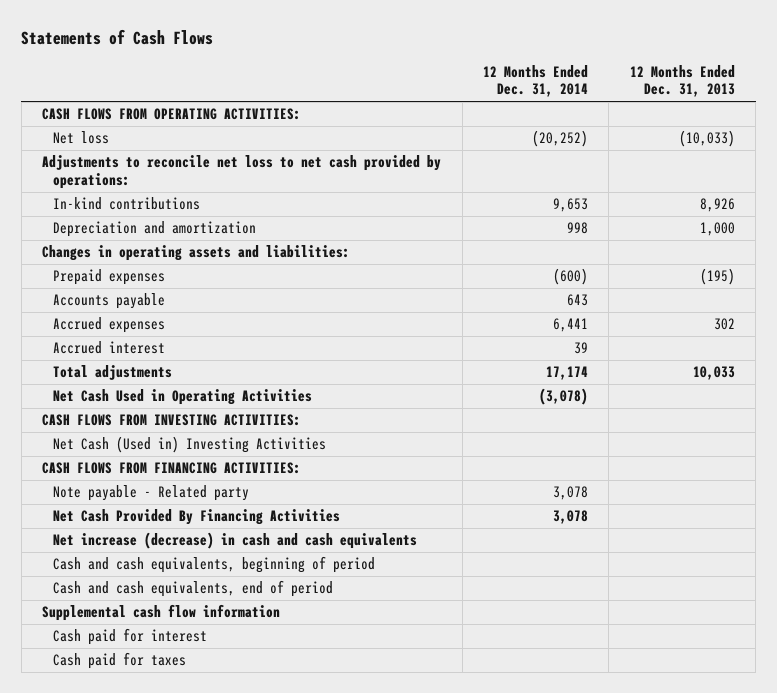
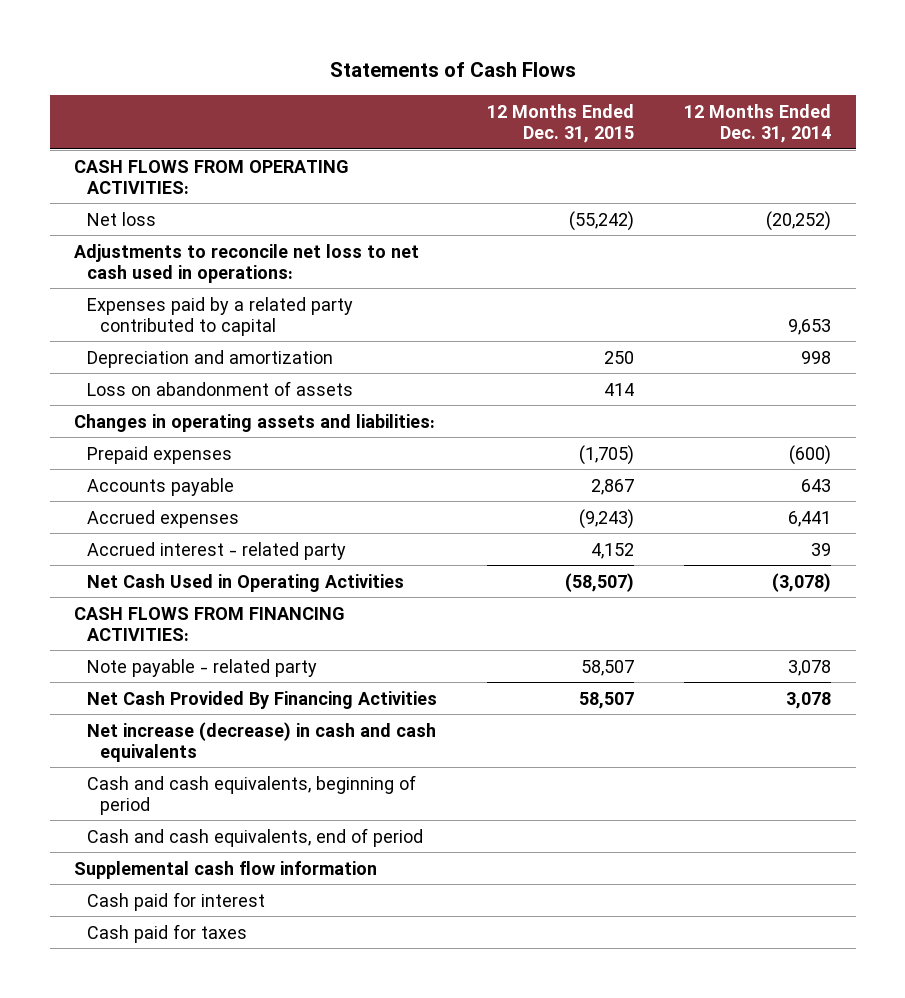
[629,64,735,98] 12 Months Ended Dec. 31, 2013 -> none
none -> [487,103,635,143] 12 Months Ended Dec. 31, 2015
[42,155,442,190] Adjustments to reconcile net loss to net cash provided by operations: -> [74,243,420,283] Adjustments to reconcile net loss to net cash used in operations:
[53,197,201,211] In-kind contributions -> [87,296,354,336] Expenses paid by a related party contributed to capital
none -> [87,380,354,396] Loss on abandonment of assets
[53,365,173,381] Total adjustments -> none
[53,341,166,355] Accrued interest -> [87,541,347,560] Accrued interest - related party
[42,414,302,427] CASH FLOWS FROM INVESTING ACTIVITIES: -> none
[53,436,327,454] Net Cash (Used in) Investing Activities -> none
[53,485,250,502] Note payable - Related party -> [87,658,318,677] Note payable - related party

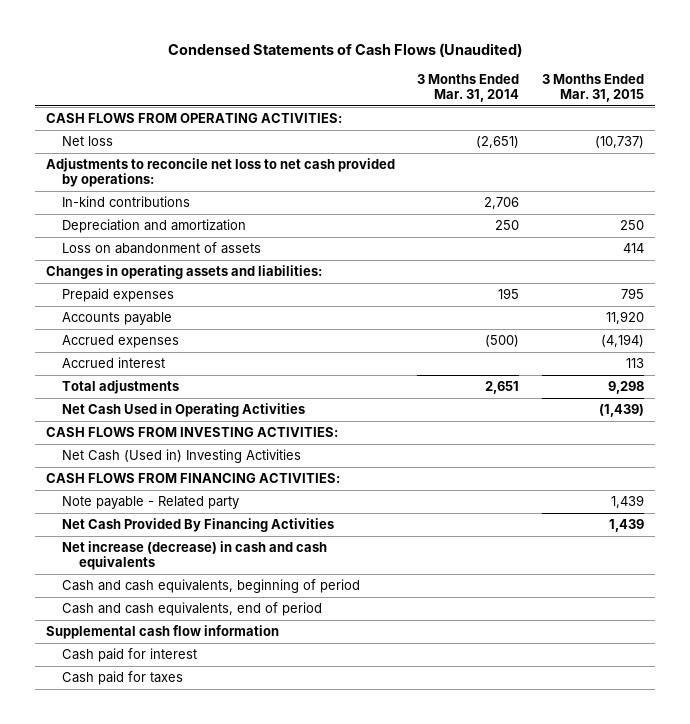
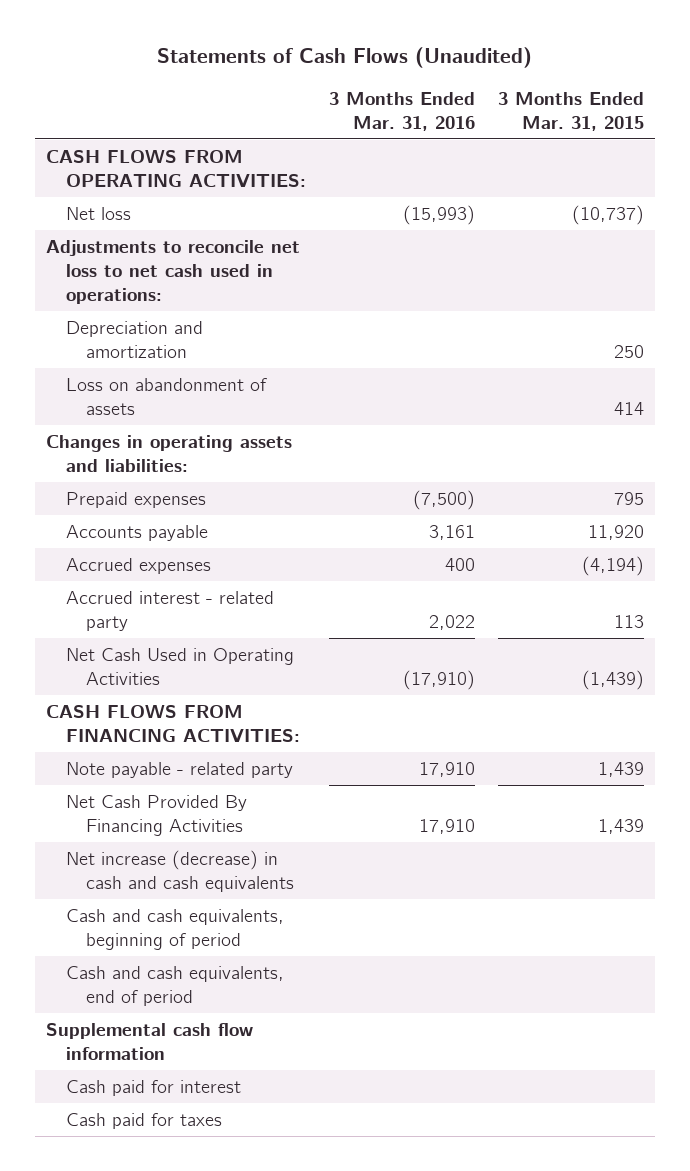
[167,42,522,57] Condensed Statements of Cash Flows (Unaudited) -> [156,47,532,69] Statements of Cash Flows (Unaudited)
[417,73,520,102] 3 Months Ended Mar. 31, 2014 -> none
none -> [329,91,476,131] 3 Months Ended Mar. 31, 2016
[62,196,191,208] In-kind contributions -> none
[45,158,395,188] Adjustments to reconcile net loss to net cash provided by operations: -> [46,240,301,304] Adjustments to reconcile net loss to net cash used in operations:
[62,380,180,395] Total adjustments -> none
[62,357,166,369] Accrued interest -> [66,591,275,631] Accrued interest - related party
[45,427,338,438] CASH FLOWS FROM INVESTING ACTIVITIES: -> none
[62,449,302,464] Net Cash (Used in) Investing Activities -> none
[62,496,240,510] Note payable - Related party -> [66,762,294,779] Note payable - related party

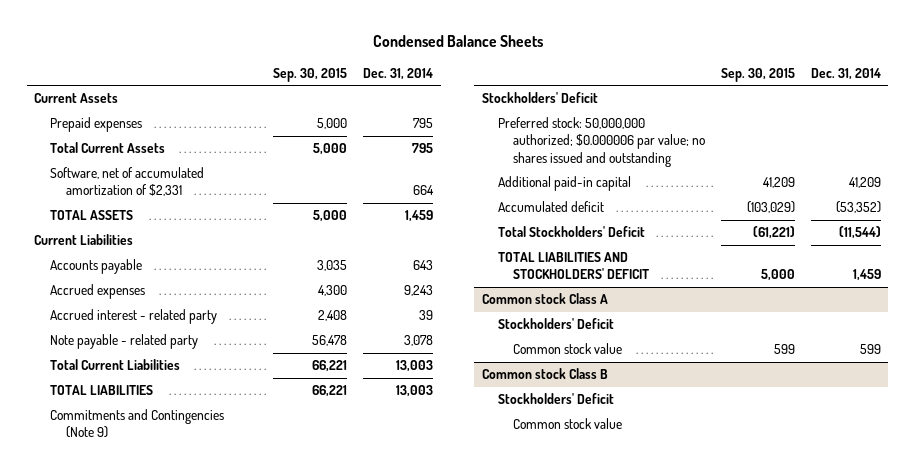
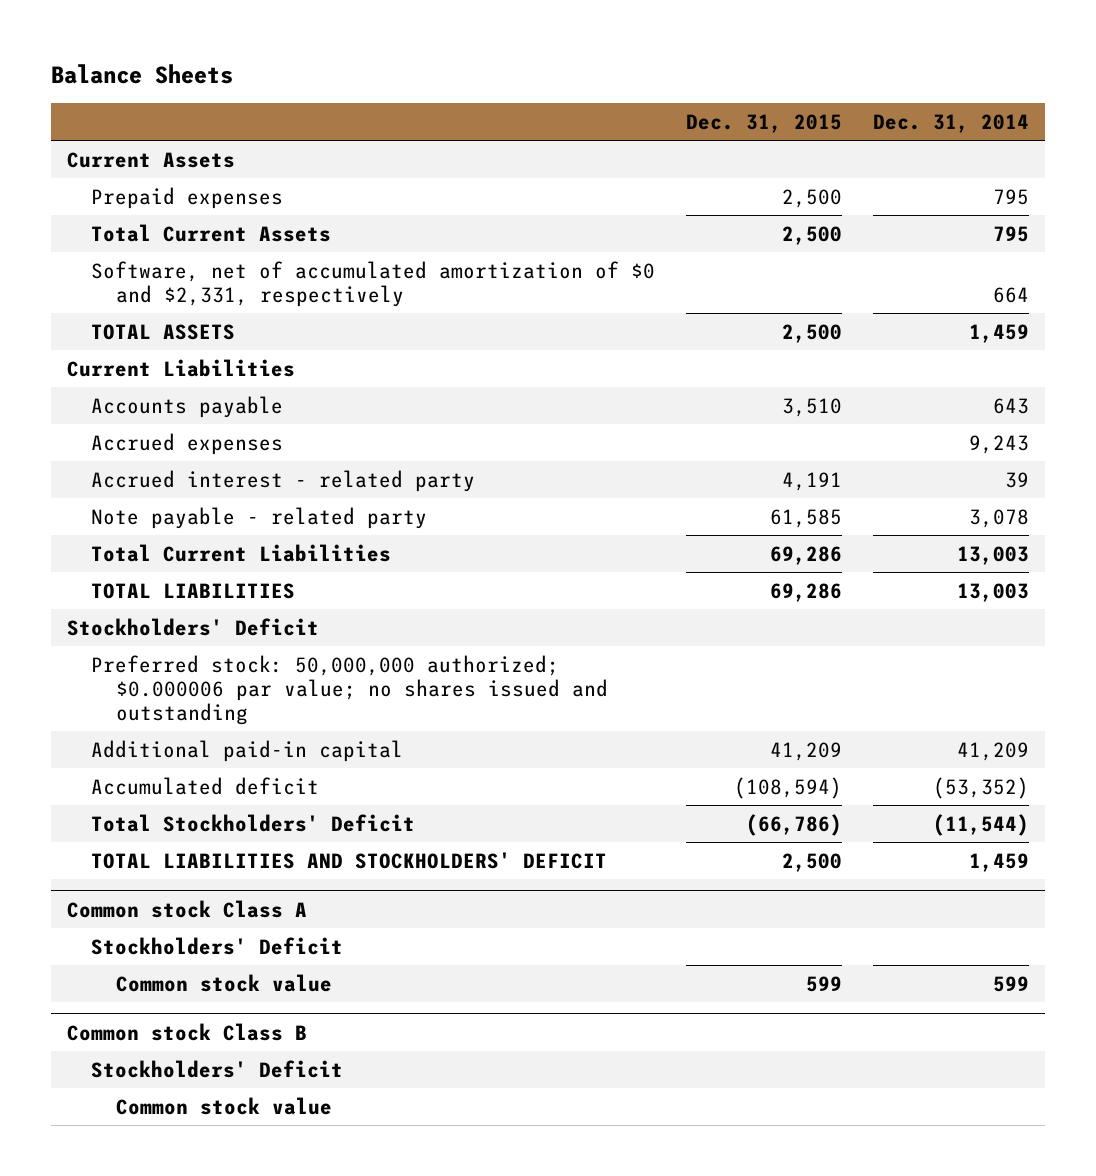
[372,35,543,48] Condensed Balance Sheets -> [51,63,234,84] Balance Sheets
[273,67,348,82] Sep. 30, 2015 -> none
none -> [686,114,843,134] Dec. 31, 2015
[50,167,205,197] Software, net of accumulated amortization of $2,331 -> [91,260,656,307] Software, net of accumulated amortization of $0 and $2,331, respectively
[50,409,225,439] Commitments and Contingencies (Note 9) -> none

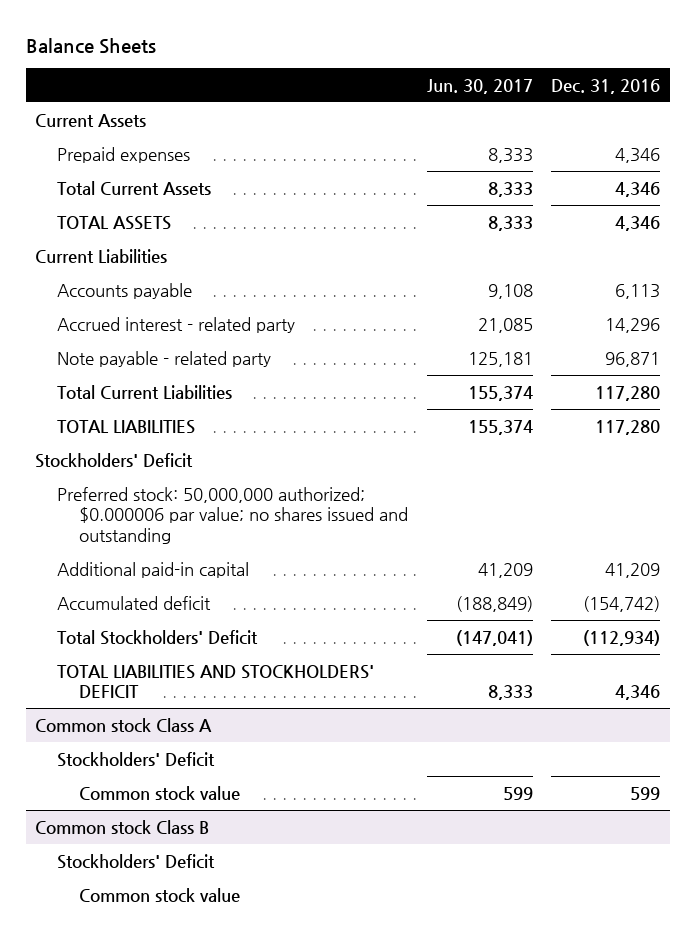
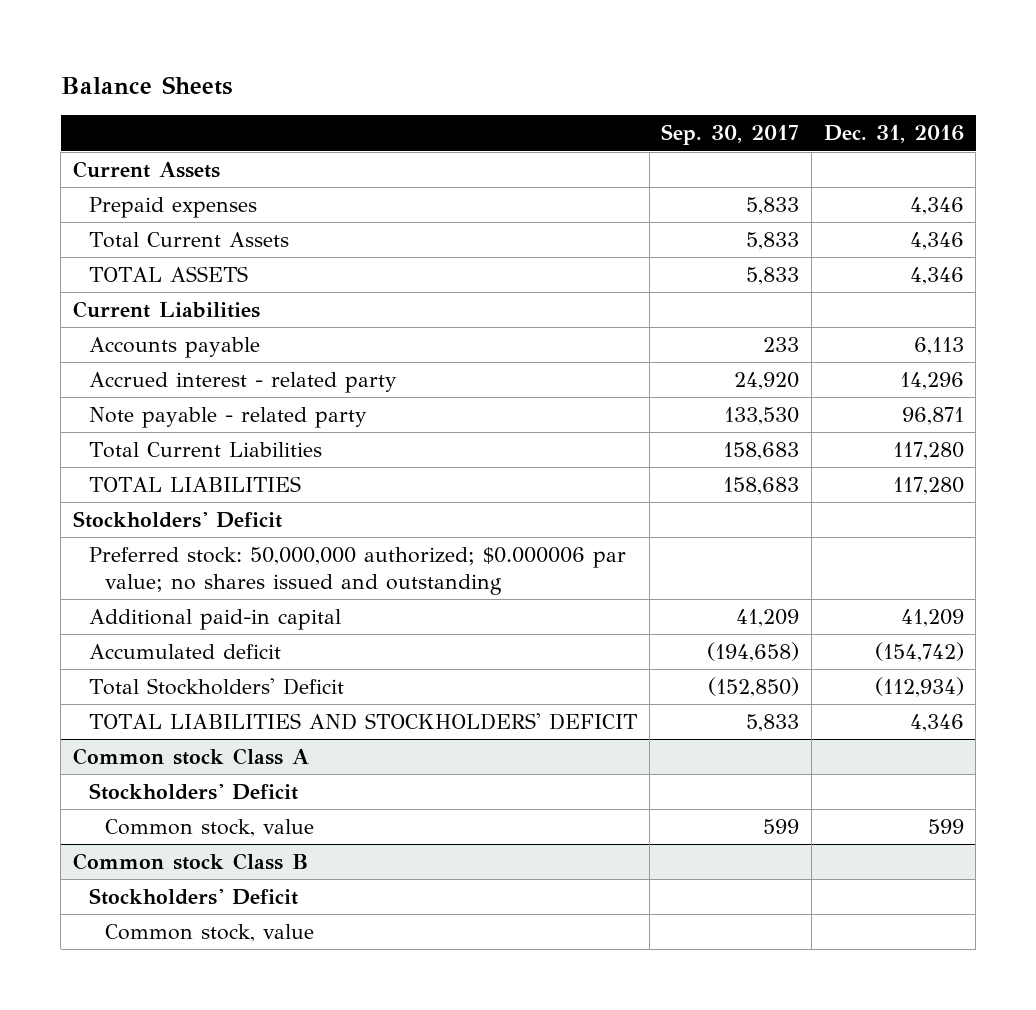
[426,78,533,94] Jun. 30, 2017 -> none
none -> [661,124,800,146] Sep. 30, 2017
[79,785,241,801] Common stock value -> [105,819,315,838] Common stock, value
[79,887,241,903] Common stock value -> [105,924,315,943] Common stock, value

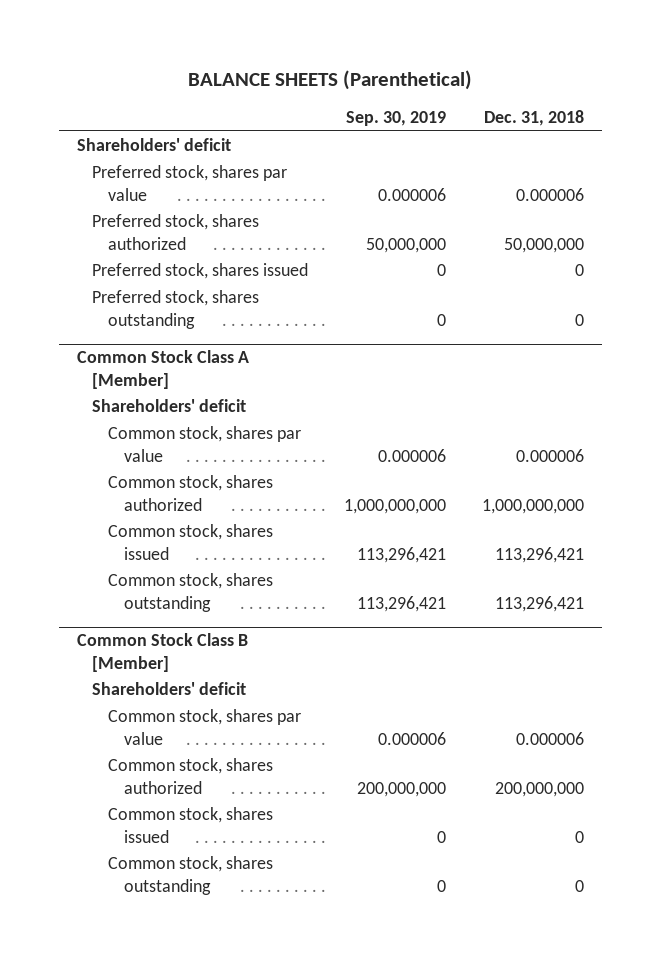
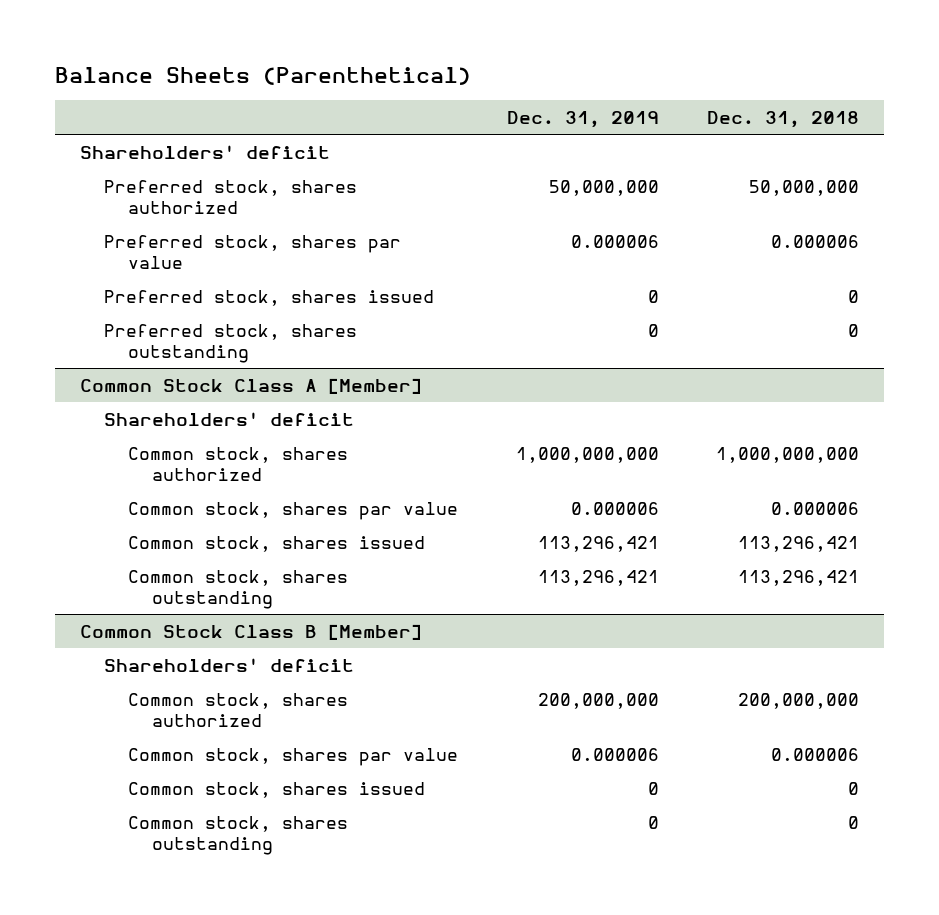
[188,70,473,91] BALANCE SHEETS (Parenthetical) -> [55,66,472,85] Balance Sheets (Parenthetical)
[346,110,447,126] Sep. 30, 2019 -> none
none -> [506,111,659,129] Dec. 31, 2019
[92,165,288,201] Preferred stock, shares par value -> [103,234,401,270] Preferred stock, shares par value
[107,426,301,462] Common stock, shares par value -> [127,501,458,520] Common stock, shares par value
[107,709,301,745] Common stock, shares par value -> [127,747,458,766] Common stock, shares par value

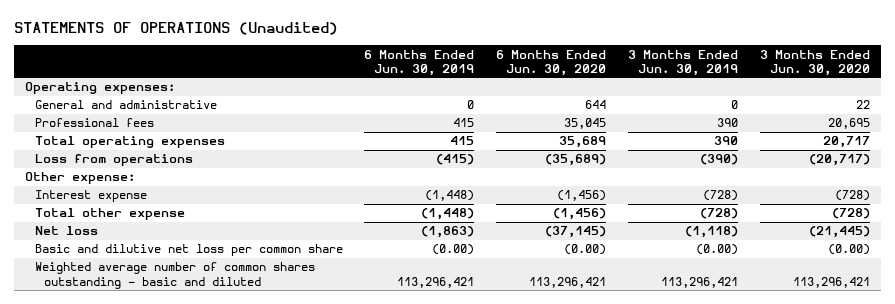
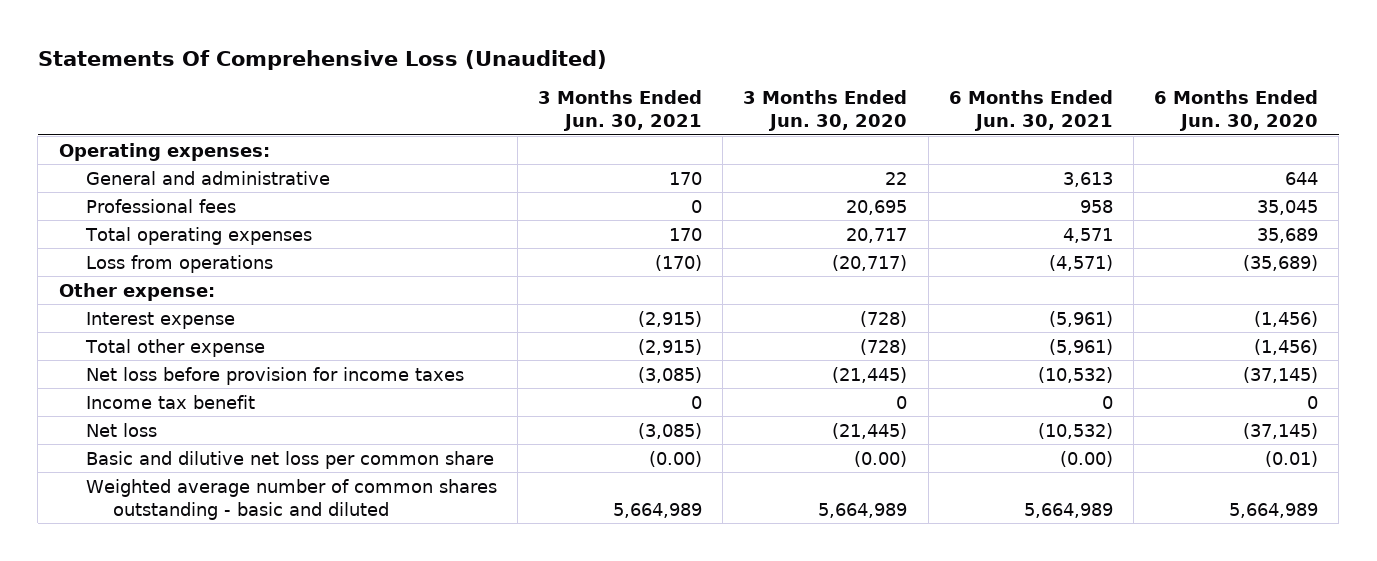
[14,22,339,36] STATEMENTS OF OPERATIONS (Unaudited) -> [37,49,607,70] Statements Of Comprehensive Loss (Unaudited)
[364,49,475,77] 6 Months Ended Jun. 30, 2019 -> none
[628,49,739,77] 3 Months Ended Jun. 30, 2019 -> none
none -> [538,90,703,132] 3 Months Ended Jun. 30, 2021
none -> [948,90,1113,132] 6 Months Ended Jun. 30, 2021
none -> [85,366,464,385] Net loss before provision for income taxes
none -> [85,394,255,409] Income tax benefit
[564,244,607,256] (0.00) -> [1265,450,1319,467] (0.01)
[529,277,607,289] 113,296,421 -> [1229,502,1319,518] 5,664,989
[792,277,870,289] 113,296,421 -> [818,502,908,518] 5,664,989

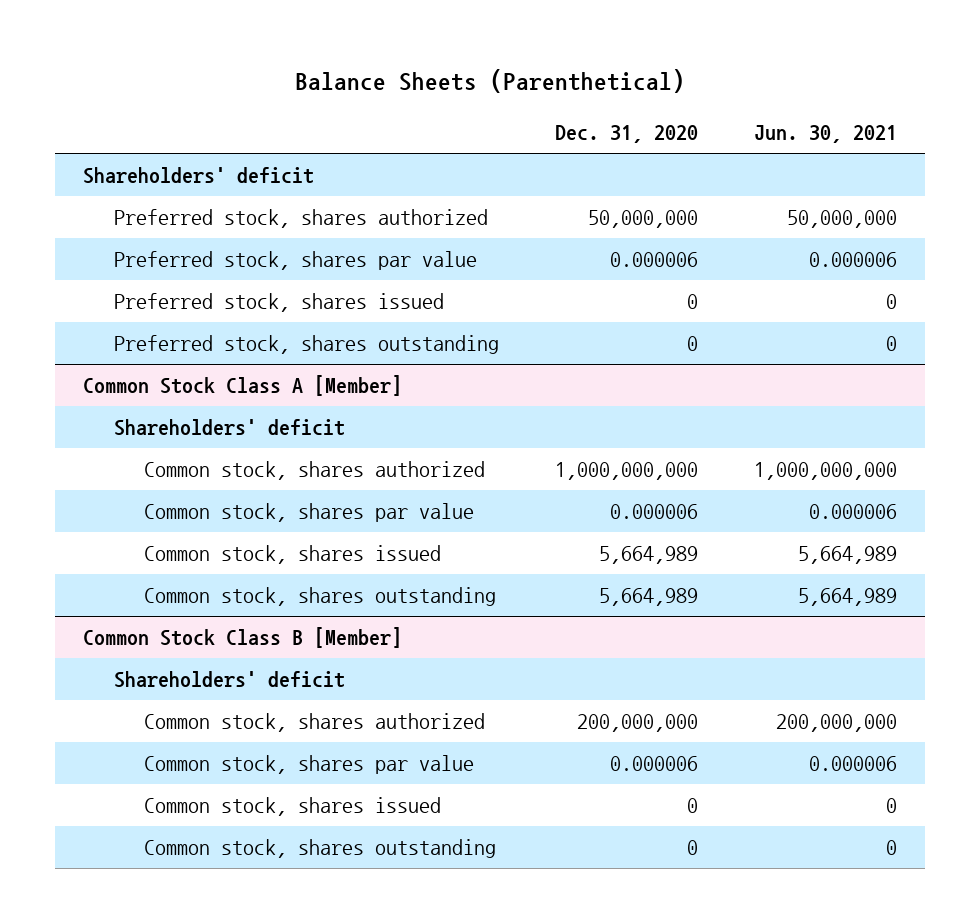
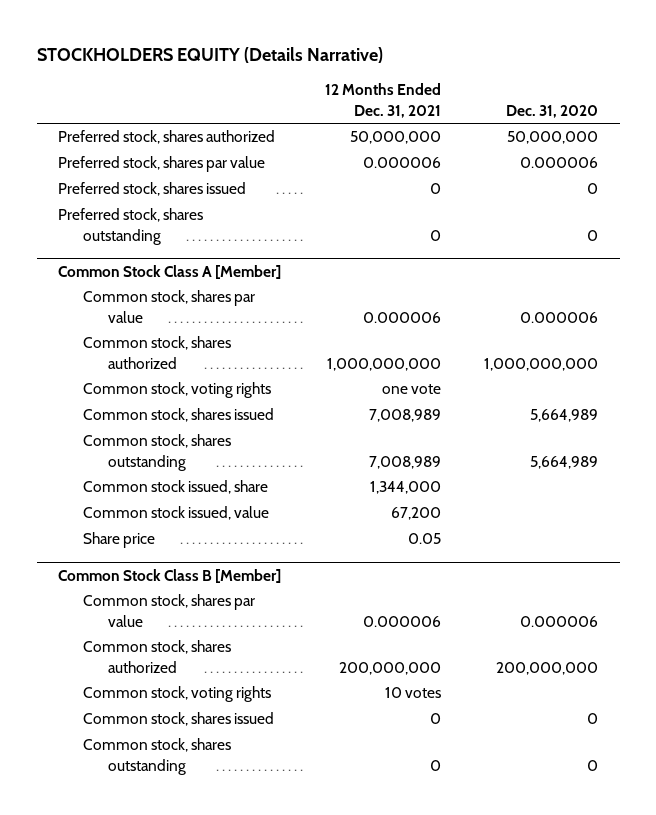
[294,69,685,94] Balance Sheets (Parenthetical) -> [36,47,383,64] STOCKHOLDERS EQUITY (Details Narrative)
[753,125,897,144] Jun. 30, 2021 -> none
none -> [324,83,441,118] 12 Months Ended Dec. 31, 2021
[83,167,315,185] Shareholders' deficit -> none
[113,419,345,437] Shareholders' deficit -> none
[144,461,486,481] Common stock, shares authorized -> [83,336,232,369] Common stock, shares authorized
none -> [83,382,272,399] Common stock, voting rights
none -> [83,480,269,495] Common stock issued, share
none -> [83,506,270,521] Common stock issued, value
none -> [83,532,156,549] Share price
[113,671,345,689] Shareholders' deficit -> none
[144,713,486,733] Common stock, shares authorized -> [83,640,232,673] Common stock, shares authorized
none -> [83,686,272,703] Common stock, voting rights

